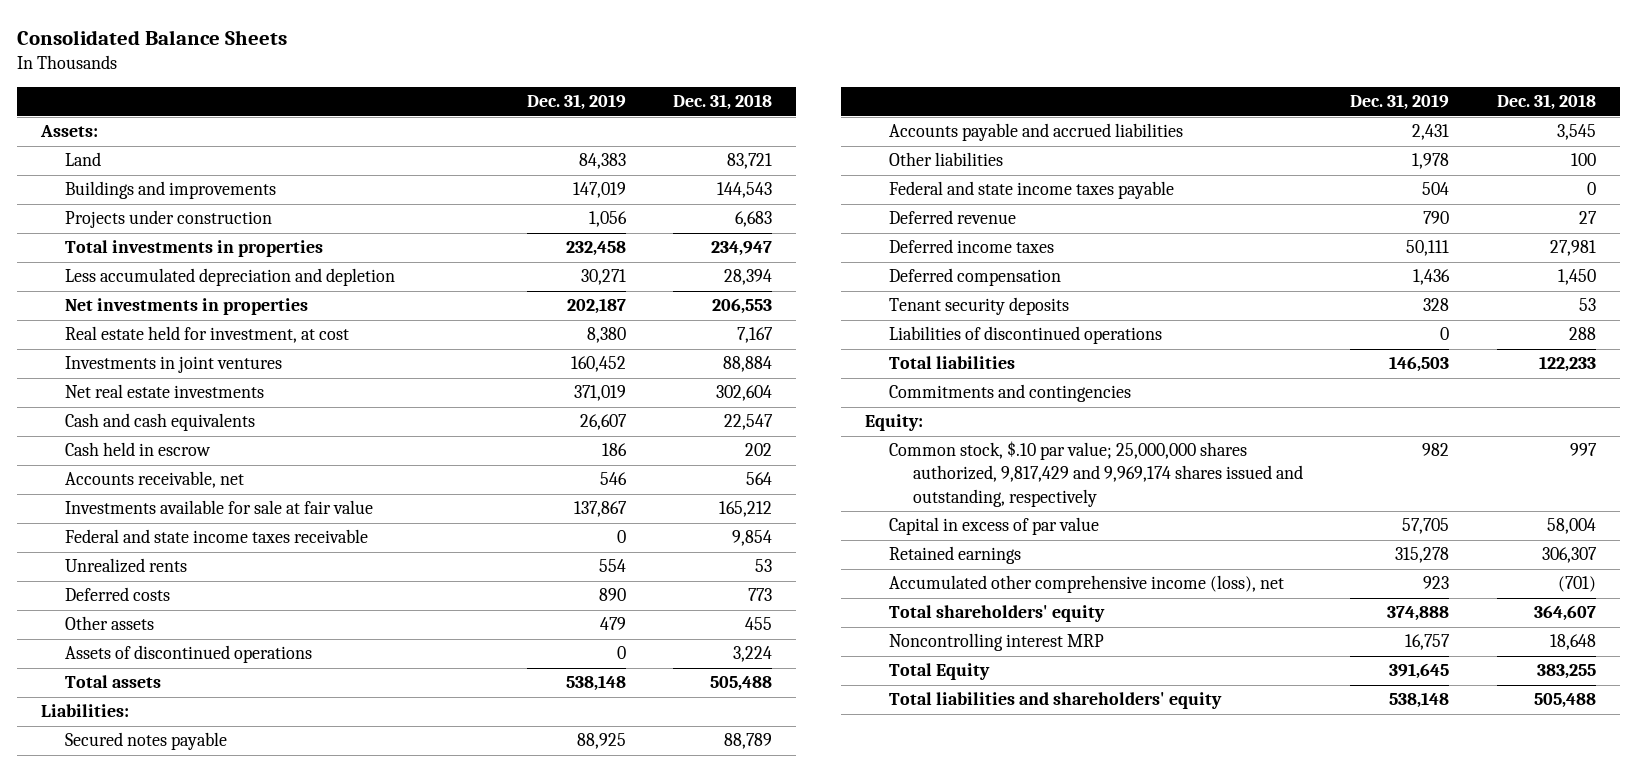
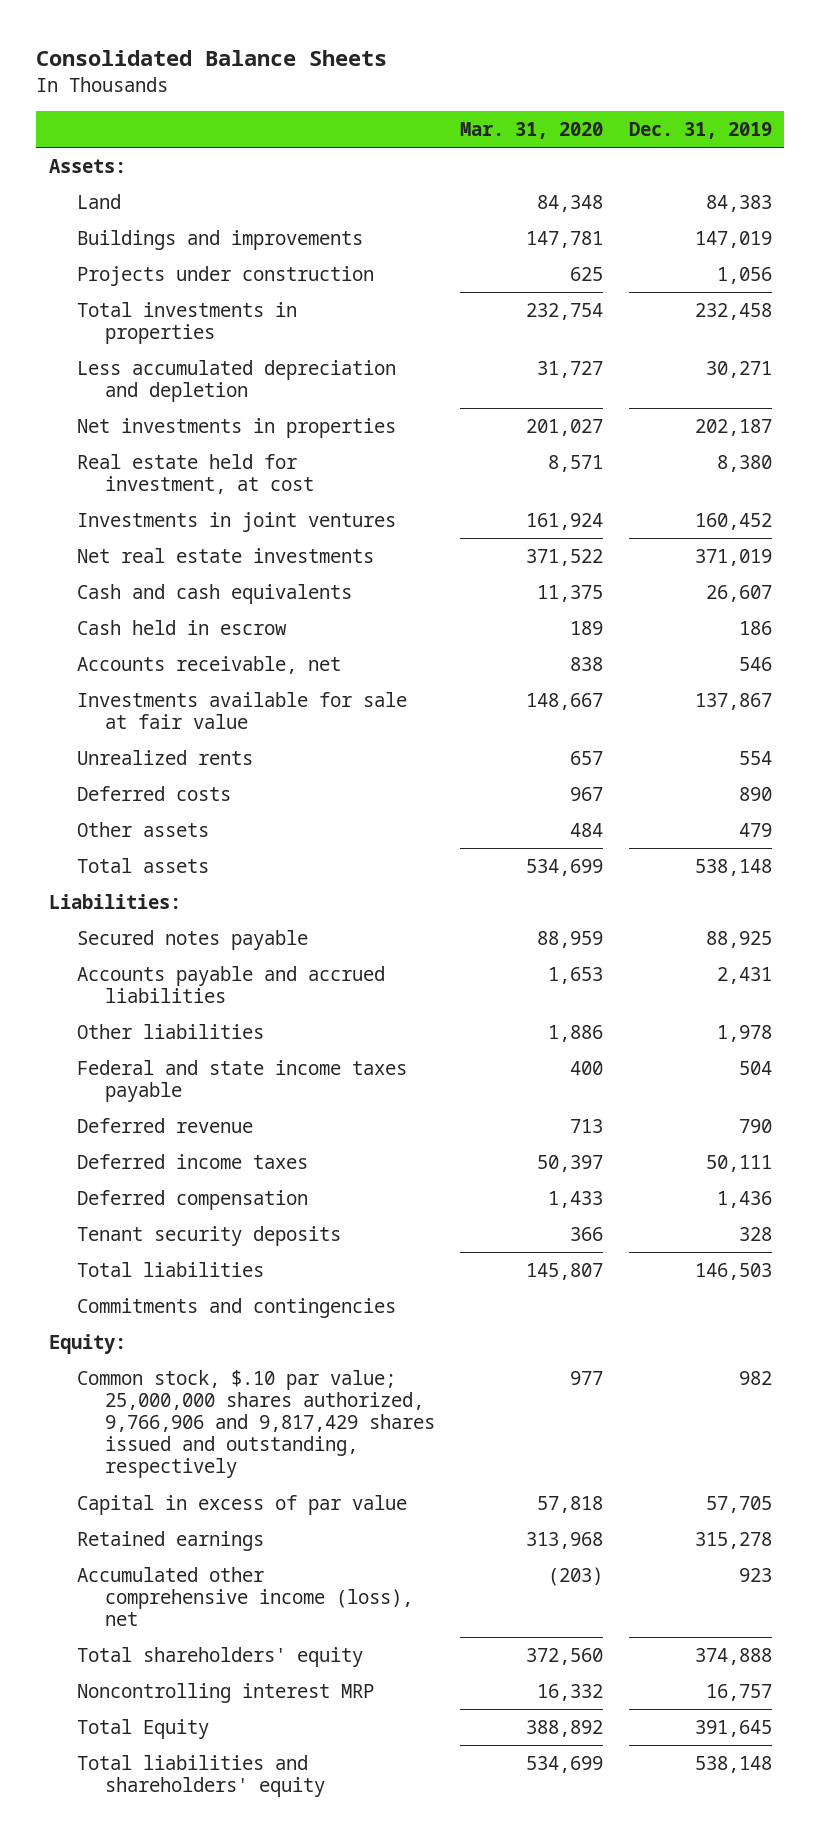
[673,94,773,111] Dec. 31, 2018 -> none
none -> [460,122,604,140] Mar. 31, 2020
[64,529,368,544] Federal and state income taxes receivable -> none
[64,645,312,664] Assets of discontinued operations -> none
[888,326,1162,345] Liabilities of discontinued operations -> none
[888,441,1303,507] Common stock, $.10 par value; 25,000,000 shares authorized, 9,817,429 and 9,969,174 shares issued and outstanding, respectively -> [76,1370,435,1479] Common stock, $.10 par value; 25,000,000 shares authorized, 9,766,906 and 9,817,429 shares issued and outstanding, respectively

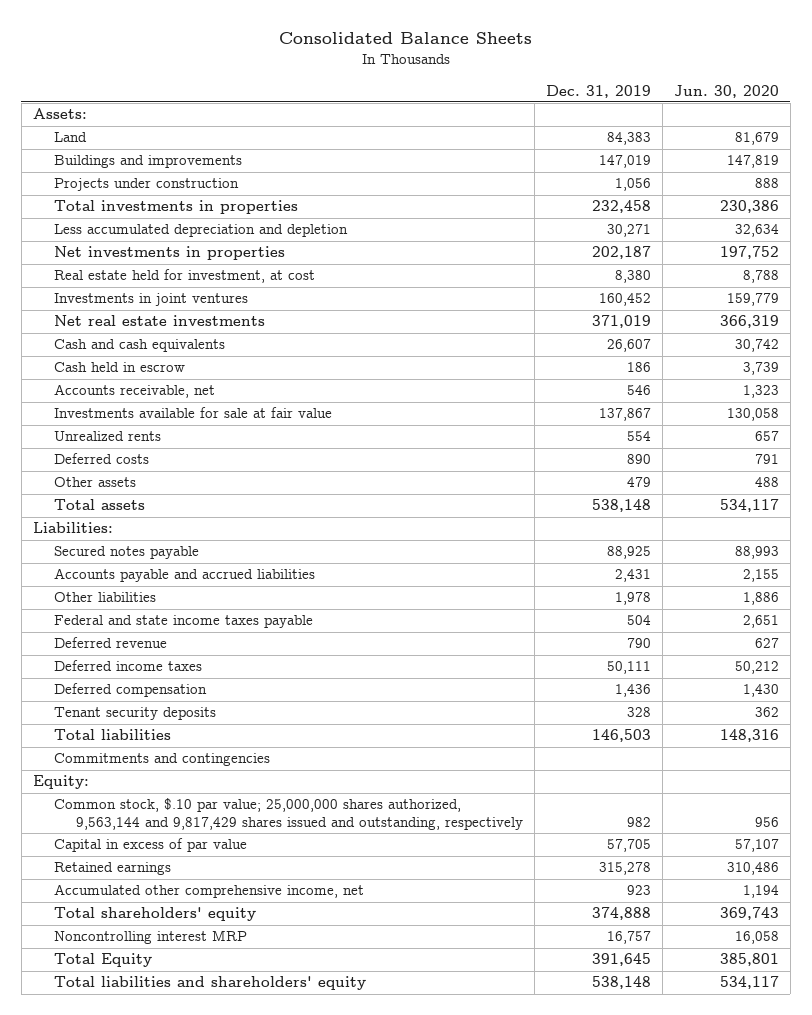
[460,122,604,140] Mar. 31, 2020 -> none
none -> [673,84,779,98] Jun. 30, 2020
[76,1370,435,1479] Common stock, $.10 par value; 25,000,000 shares authorized, 9,766,906 and 9,817,429 shares issued and outstanding, respectively -> [54,798,523,830] Common stock, $.10 par value; 25,000,000 shares authorized, 9,563,144 and 9,817,429 shares issued and outstanding, respectively
[76,1567,413,1627] Accumulated other comprehensive income (loss), net -> [54,884,365,899] Accumulated other comprehensive income, net

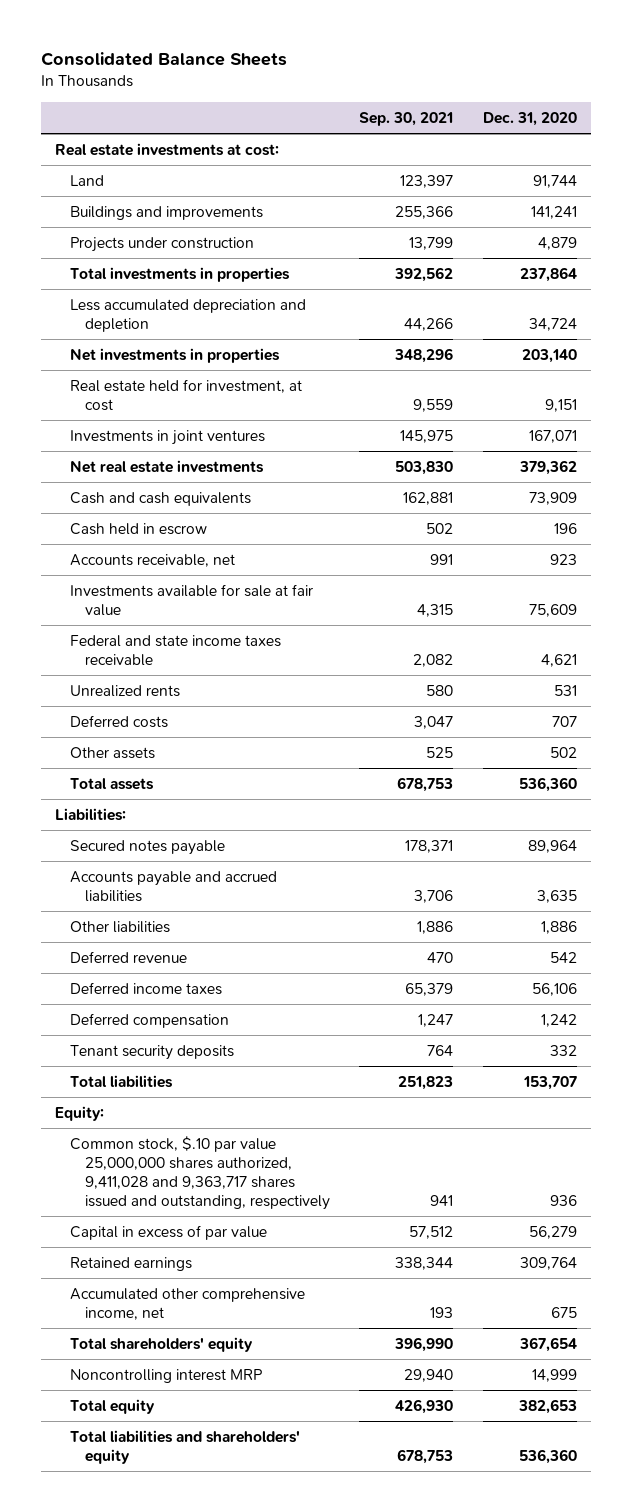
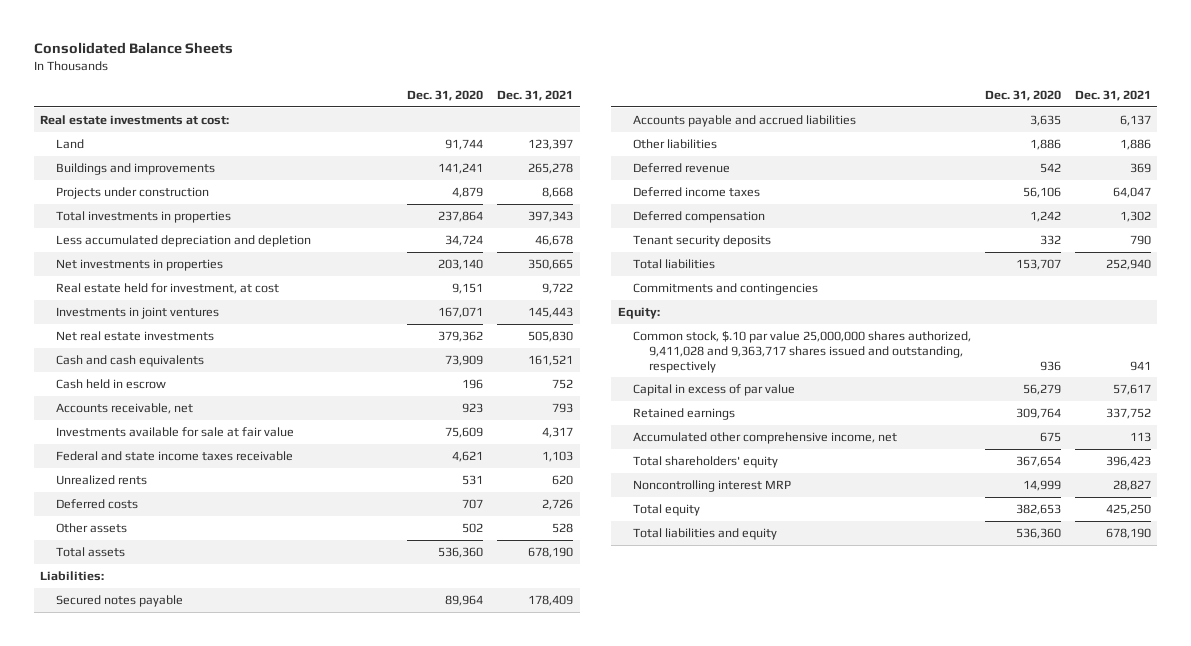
[359,112,454,127] Sep. 30, 2021 -> none
none -> [496,89,573,101] Dec. 31, 2021
none -> [633,282,819,295] Commitments and contingencies
[70,1429,301,1464] Total liabilities and shareholders' equity -> [633,527,778,540] Total liabilities and equity

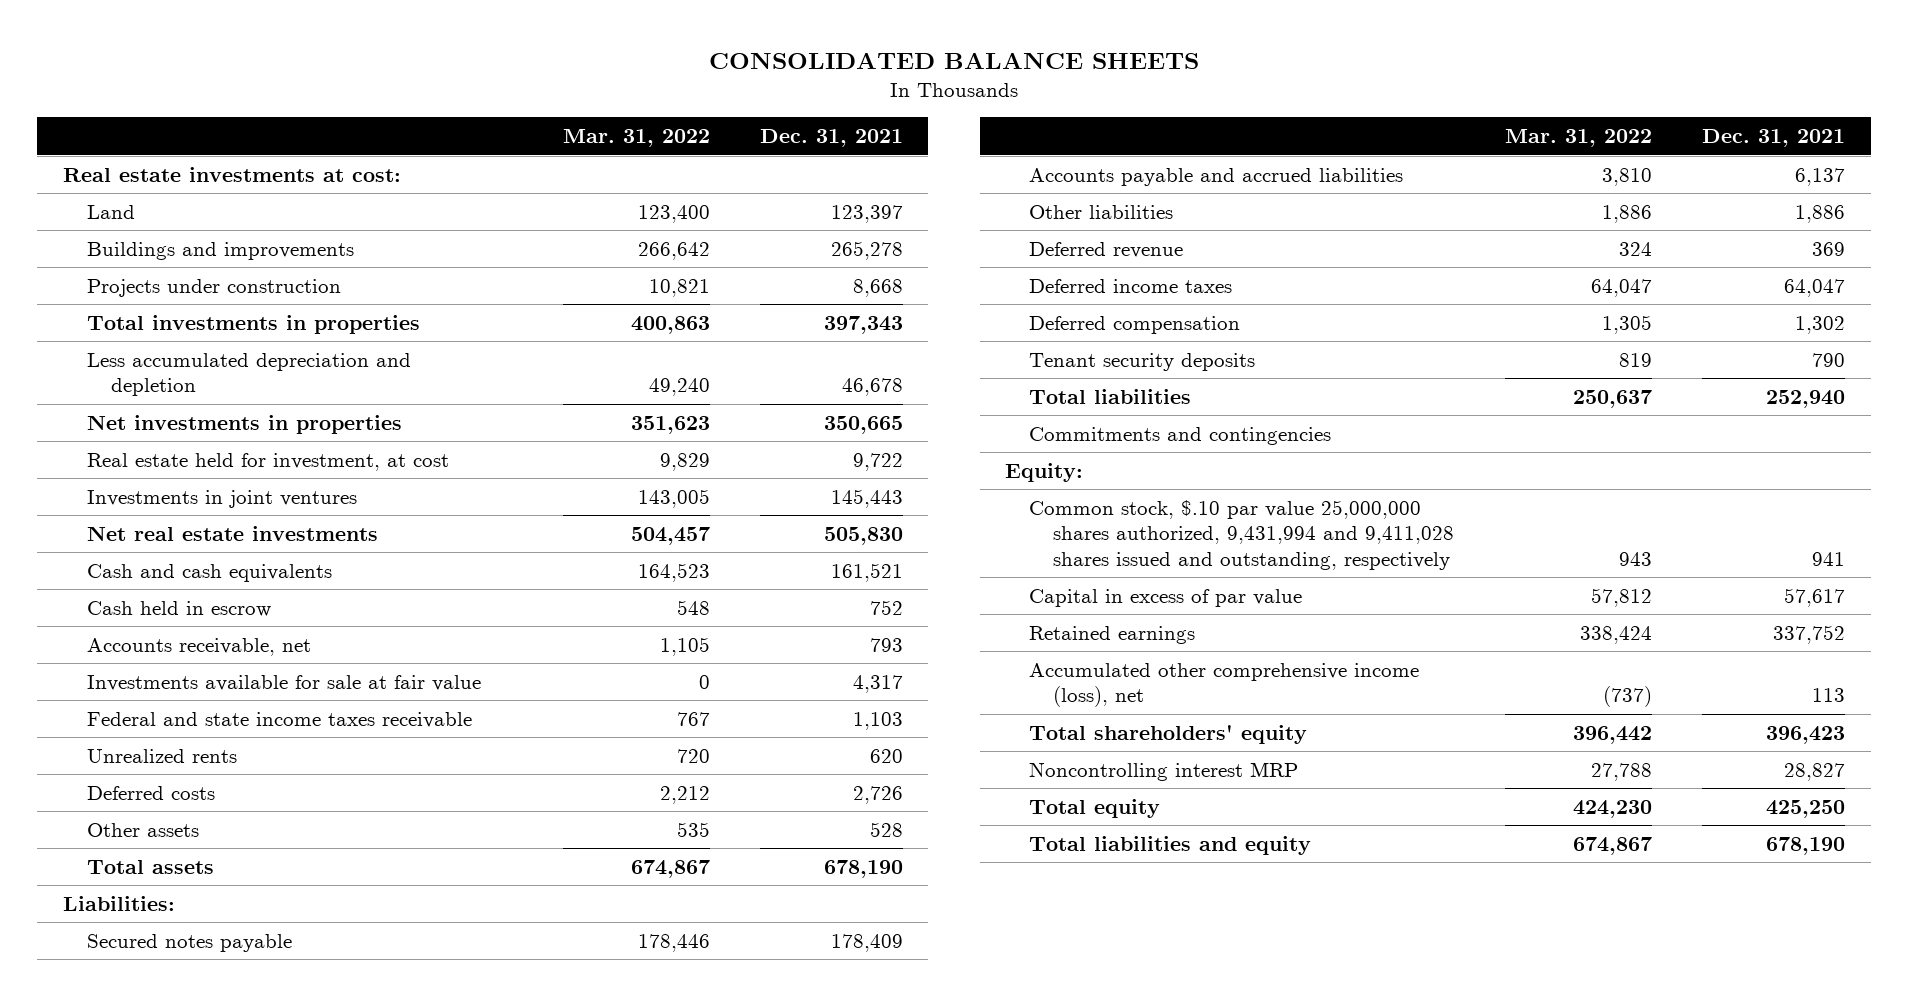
[33,42,233,55] Consolidated Balance Sheets -> [709,52,1200,70] CONSOLIDATED BALANCE SHEETS
[407,89,484,101] Dec. 31, 2020 -> none
none -> [562,129,710,148] Mar. 31, 2022
[633,330,972,373] Common stock, $.10 par value 25,000,000 shares authorized, 9,411,028 and 9,363,717 shares issued and outstanding, respectively -> [1028,499,1455,570] Common stock, $.10 par value 25,000,000 shares authorized, 9,431,994 and 9,411,028 shares issued and outstanding, respectively
[633,431,898,444] Accumulated other comprehensive income, net -> [1028,662,1419,708] Accumulated other comprehensive income (loss), net

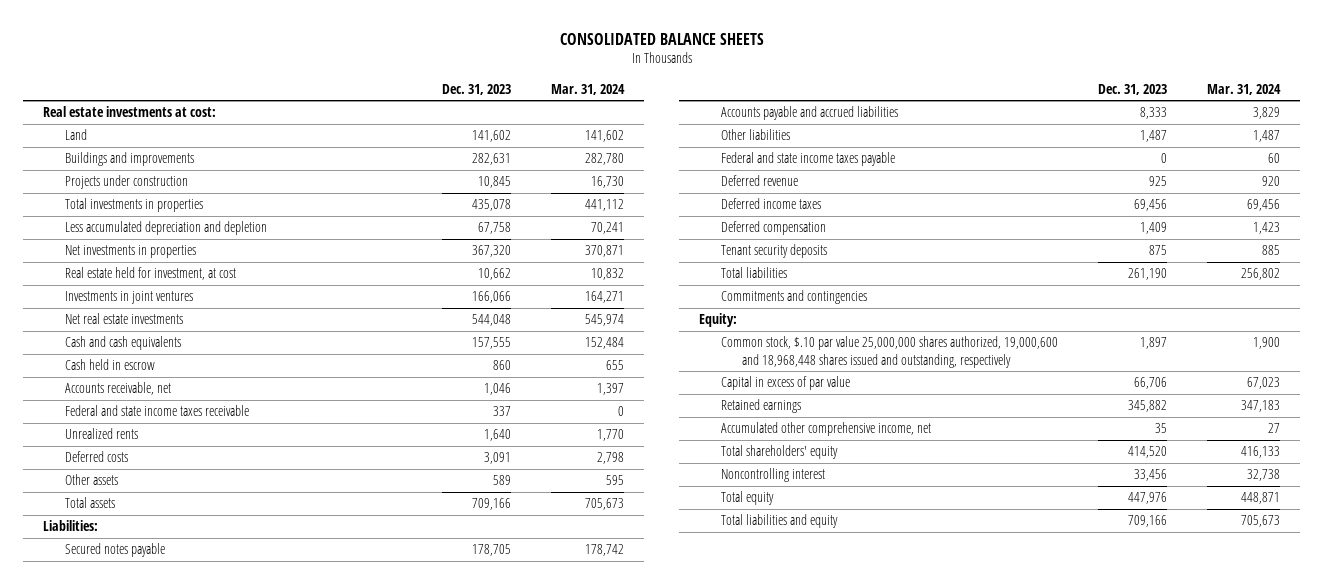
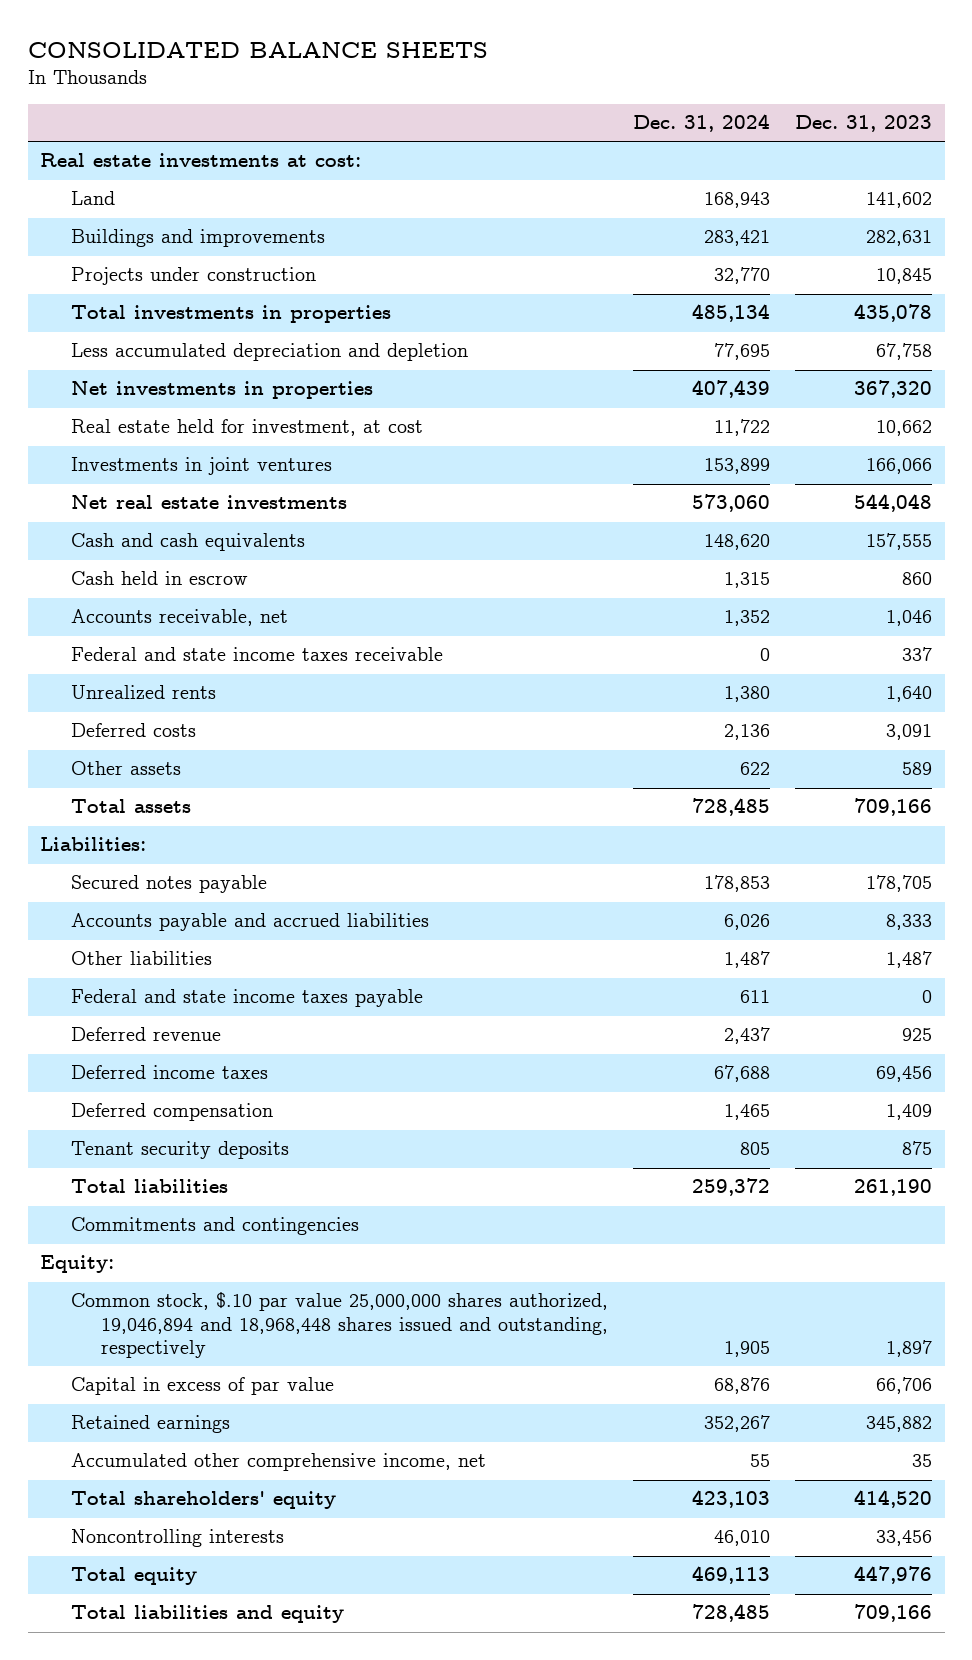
[551,83,626,95] Mar. 31, 2024 -> none
none -> [633,113,771,132] Dec. 31, 2024
[720,336,1058,368] Common stock, $.10 par value 25,000,000 shares authorized, 19,000,600 and 18,968,448 shares issued and outstanding, respectively -> [70,1292,609,1358] Common stock, $.10 par value 25,000,000 shares authorized, 19,046,894 and 18,968,448 shares issued and outstanding, respectively
[720,468,825,483] Noncontrolling interest -> [70,1529,284,1548] Noncontrolling interests

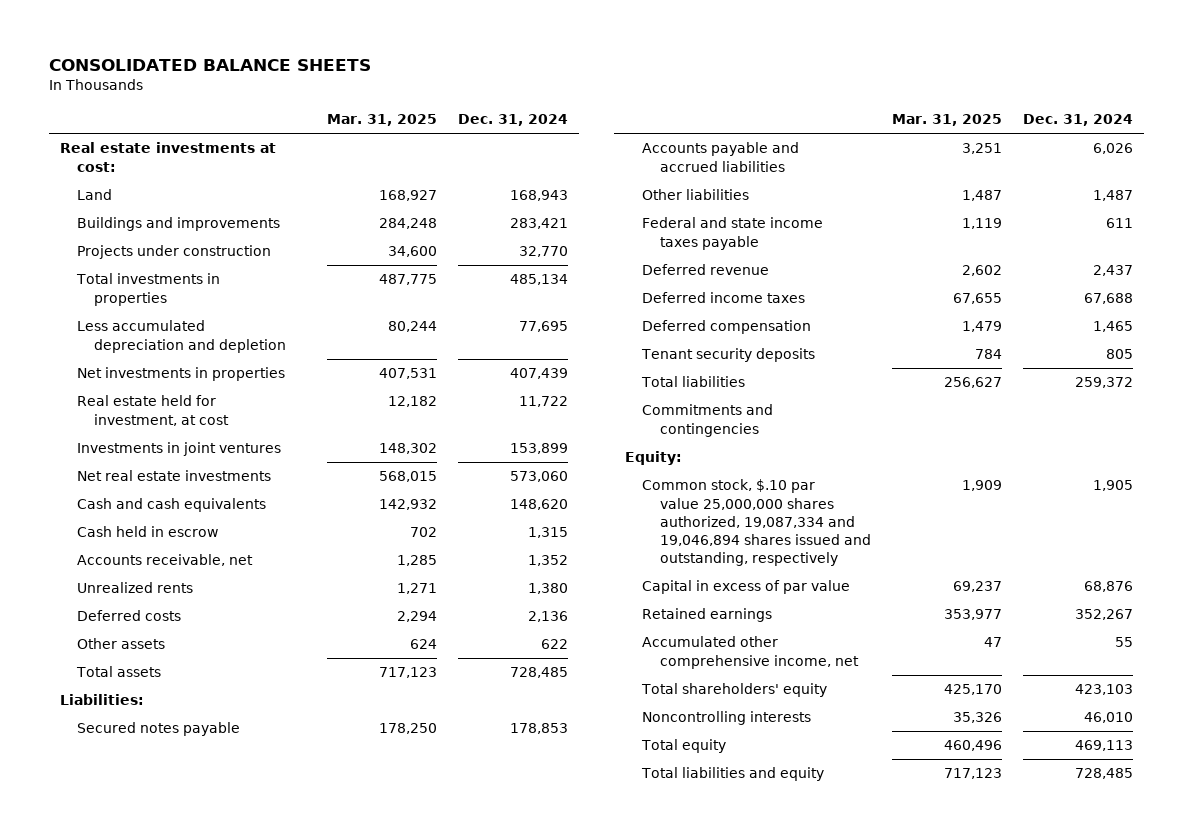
[795,114,933,132] Dec. 31, 2023 -> none
none -> [326,114,437,127] Mar. 31, 2025
[70,647,443,662] Federal and state income taxes receivable -> none
[70,1292,609,1358] Common stock, $.10 par value 25,000,000 shares authorized, 19,046,894 and 18,968,448 shares issued and outstanding, respectively -> [642,479,871,566] Common stock, $.10 par value 25,000,000 shares authorized, 19,087,334 and 19,046,894 shares issued and outstanding, respectively

